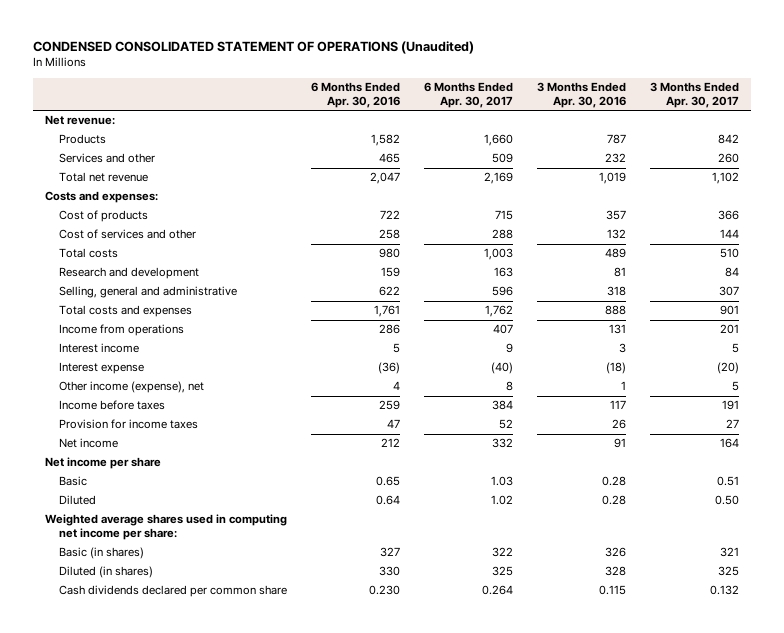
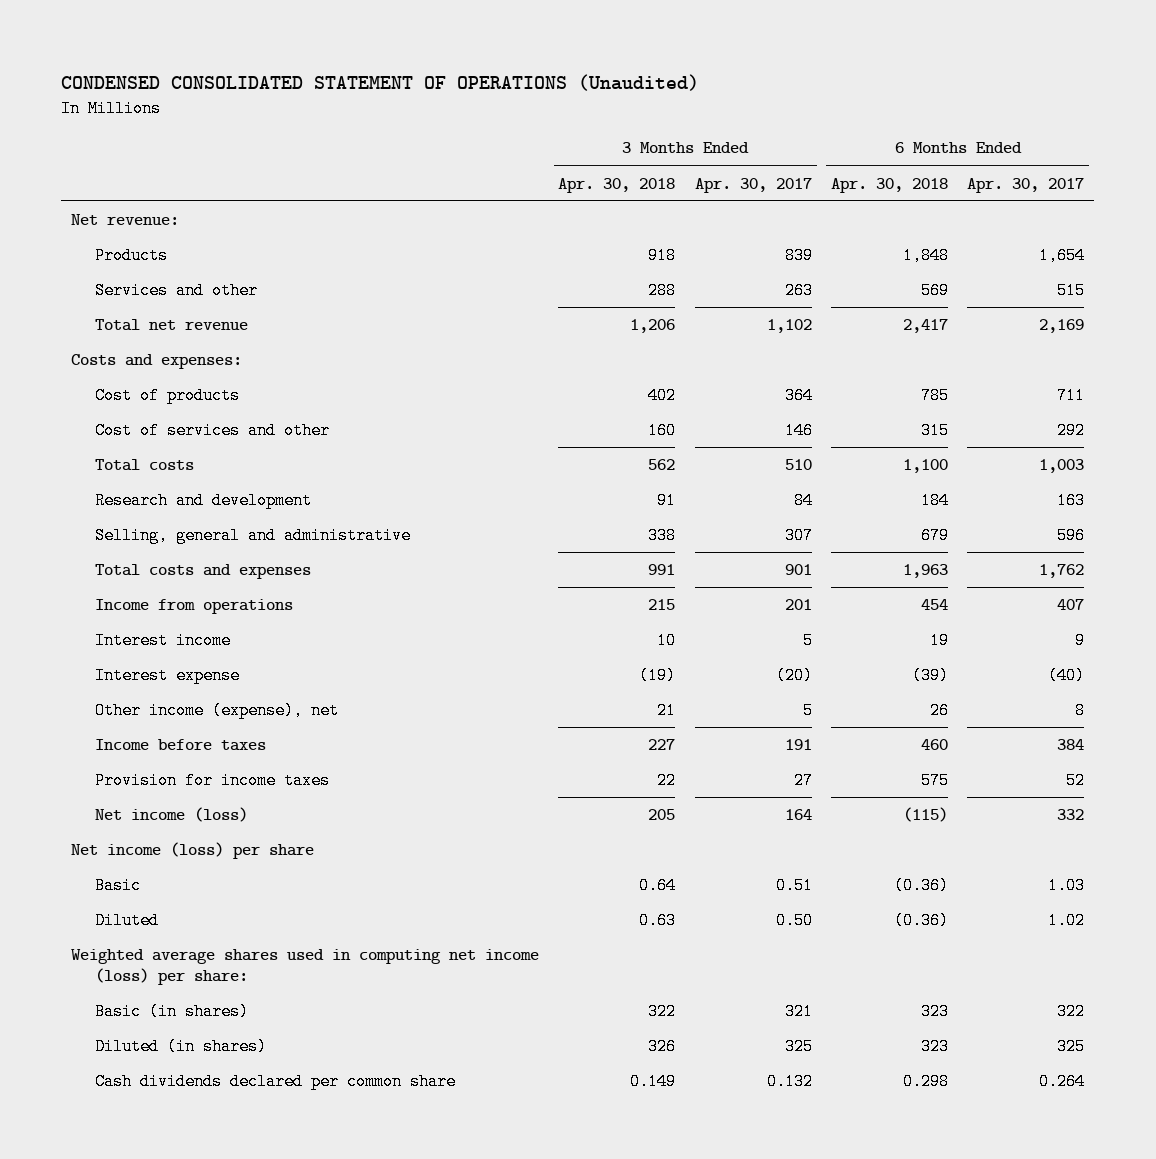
[311,81,401,108] 6 Months Ended Apr. 30, 2016 -> none
[537,81,627,108] 3 Months Ended Apr. 30, 2016 -> none
none -> [558,177,676,193] Apr. 30, 2018
none -> [831,177,949,193] Apr. 30, 2018
[484,134,514,147] 1,660 -> [1039,247,1086,265] 1,654
[718,134,740,145] 842 -> [784,247,813,265] 839
[492,153,514,164] 509 -> [1057,282,1086,300] 515
[718,153,740,164] 260 -> [784,282,813,300] 263
[495,210,514,221] 715 -> [1057,387,1086,405] 711
[718,210,740,221] 366 -> [784,387,813,405] 364
[492,229,514,240] 288 -> [1057,422,1086,440] 292
[720,229,740,239] 144 -> [784,422,813,440] 146
[59,438,119,449] Net income -> [94,807,248,823] Net income (loss)
[45,457,162,470] Net income per share -> [71,842,315,860] Net income (loss) per share
[45,514,288,541] Weighted average shares used in computing net income per share: -> [71,949,540,986] Weighted average shares used in computing net income (loss) per share:

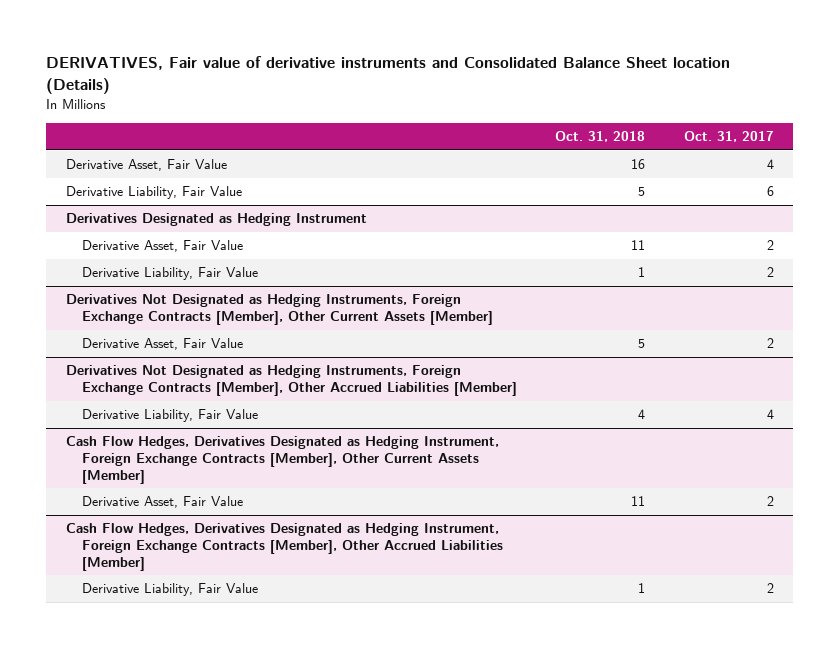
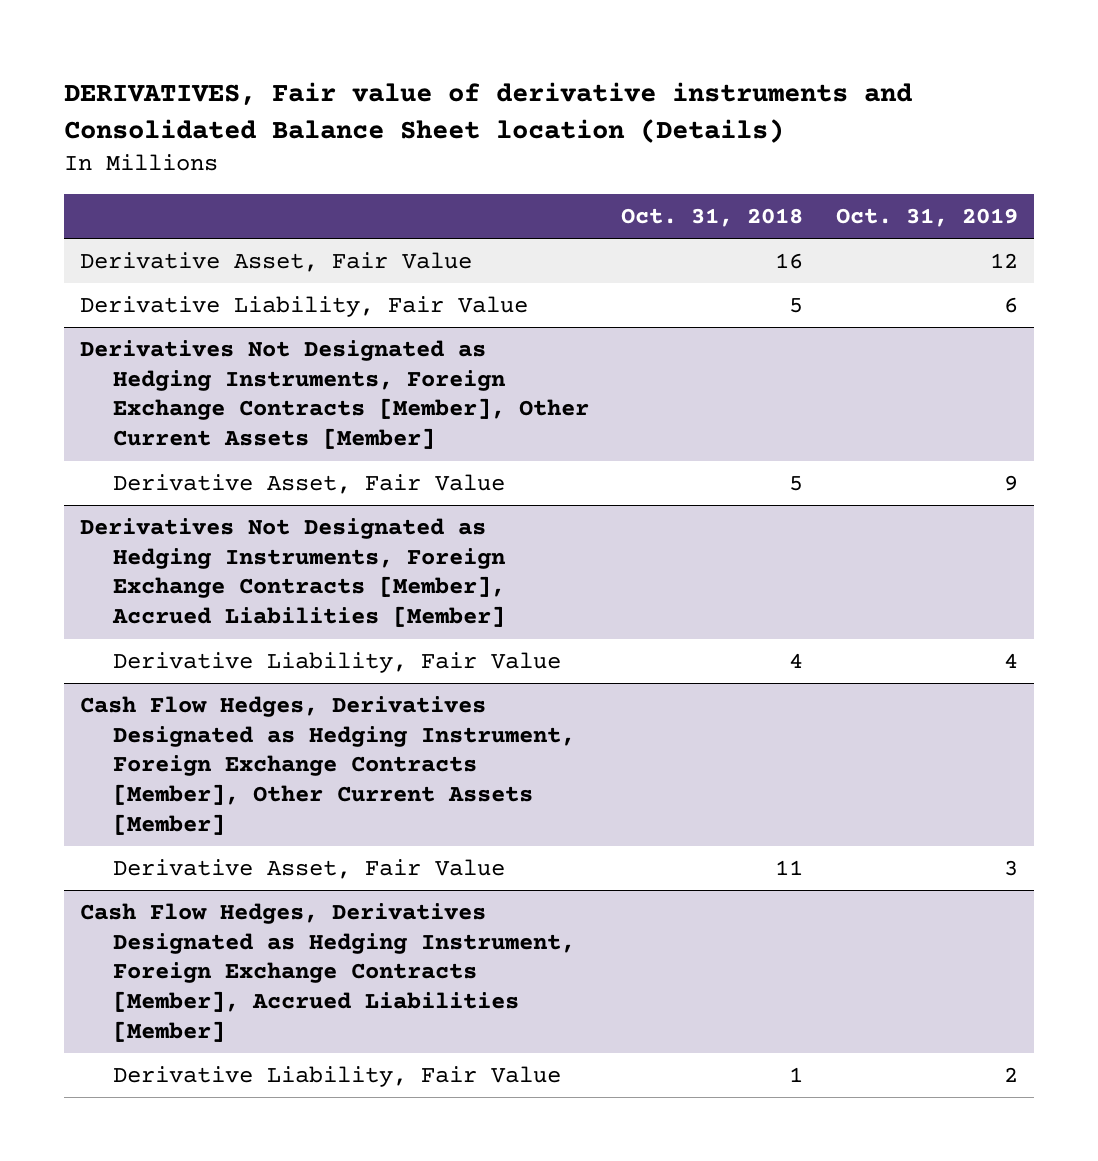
[684,131,775,143] Oct. 31, 2017 -> none
none -> [835,207,1018,227] Oct. 31, 2019
[65,213,367,227] Derivatives Designated as Hedging Instrument -> none
[81,240,243,253] Derivative Asset, Fair Value -> none
[81,267,258,281] Derivative Liability, Fair Value -> none
[65,365,517,397] Derivatives Not Designated as Hedging Instruments, Foreign Exchange Contracts [Member], Other Accrued Liabilities [Member] -> [80,518,507,628] Derivatives Not Designated as Hedging Instruments, Foreign Exchange Contracts [Member], Accrued Liabilities [Member]
[65,523,503,571] Cash Flow Hedges, Derivatives Designated as Hedging Instrument, Foreign Exchange Contracts [Member], Other Accrued Liabilities [Member] -> [80,903,576,1042] Cash Flow Hedges, Derivatives Designated as Hedging Instrument, Foreign Exchange Contracts [Member], Accrued Liabilities [Member]

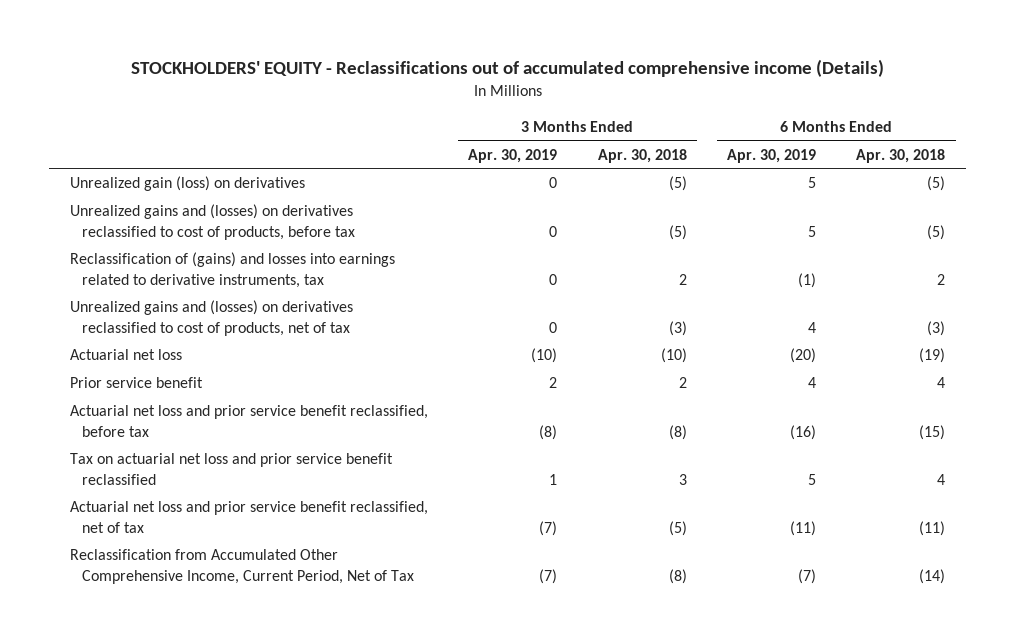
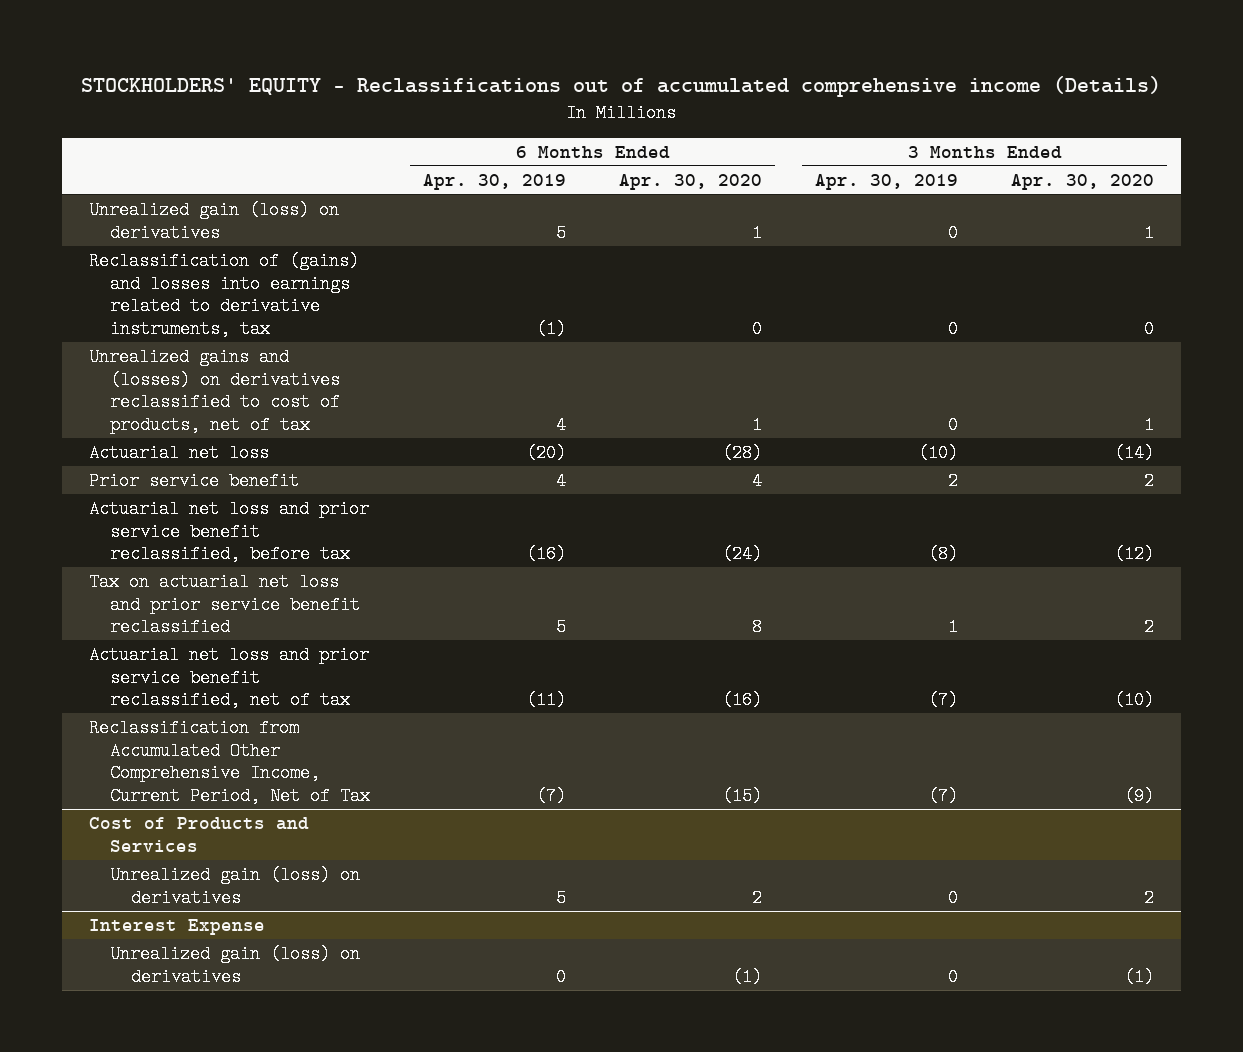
[597,148,687,163] Apr. 30, 2018 -> none
[856,148,946,163] Apr. 30, 2018 -> none
none -> [619,173,763,190] Apr. 30, 2020
none -> [1011,173,1155,190] Apr. 30, 2020
[69,204,355,240] Unrealized gains and (losses) on derivatives reclassified to cost of products, before tax -> none
none -> [88,816,309,852] Cost of Products and Services
none -> [110,865,361,907] Unrealized gain (loss) on derivatives
none -> [88,918,265,935] Interest Expense
none -> [110,944,361,986] Unrealized gain (loss) on derivatives

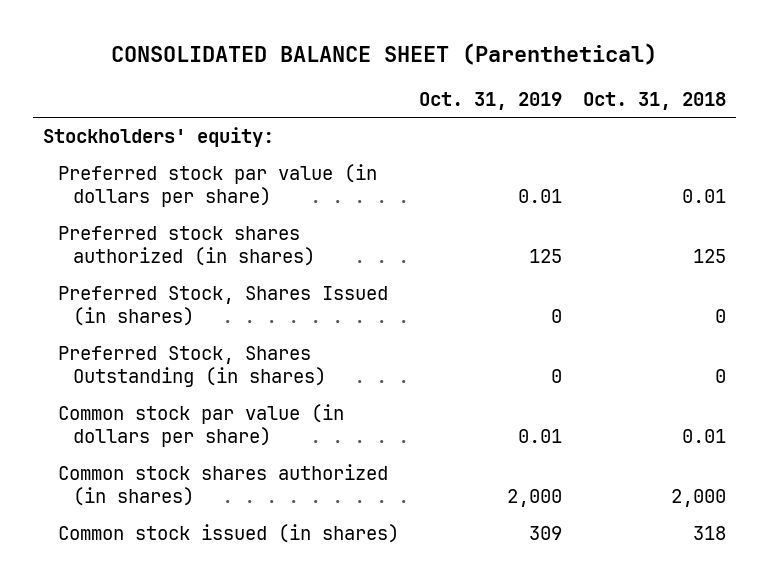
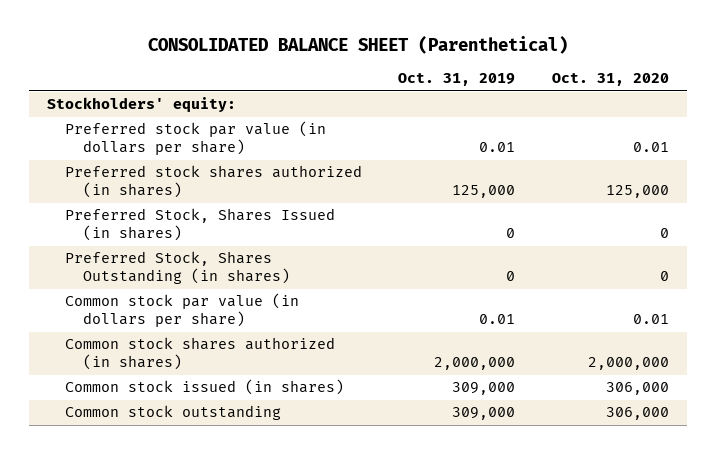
[582,91,726,110] Oct. 31, 2018 -> none
none -> [551,73,669,87] Oct. 31, 2020
[529,249,563,264] 125 -> [452,185,516,199] 125,000
[507,489,563,508] 2,000 -> [434,357,516,371] 2,000,000
[529,526,563,541] 309 -> [452,382,516,396] 309,000
none -> [64,405,281,421] Common stock outstanding

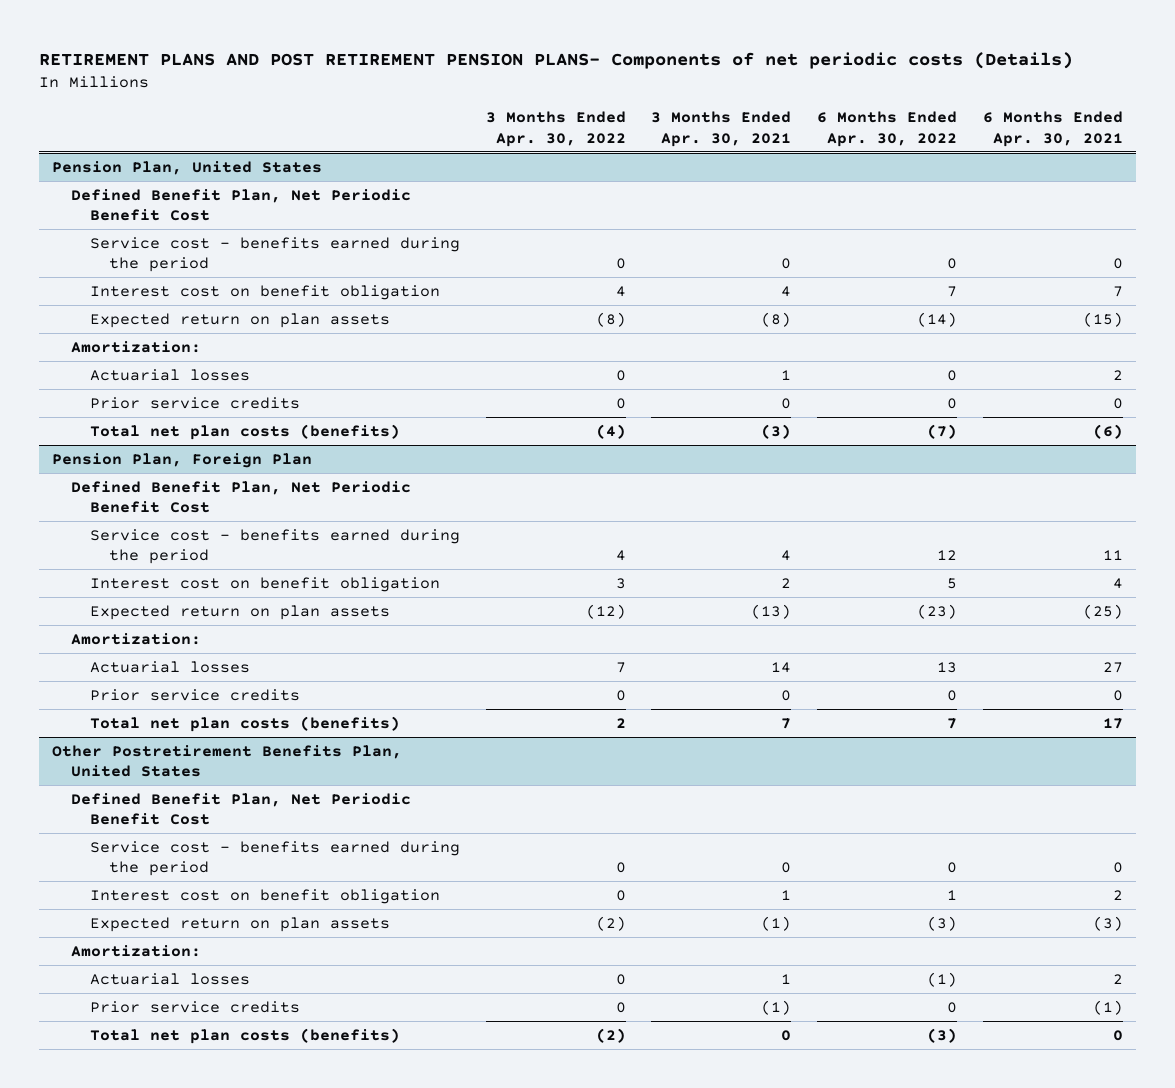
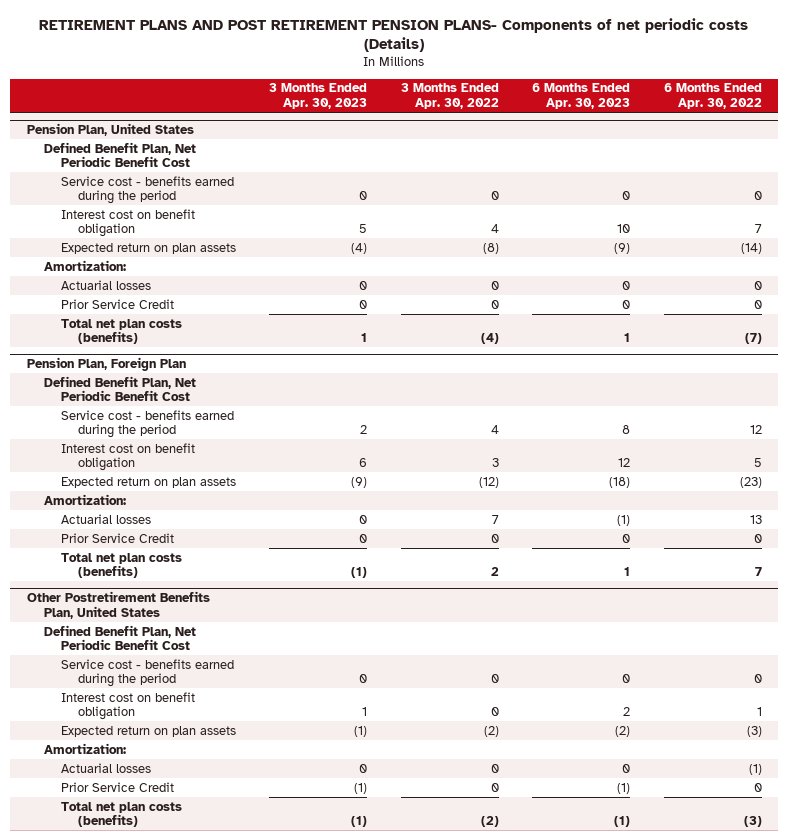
[651,111,792,147] 3 Months Ended Apr. 30, 2021 -> none
[982,111,1123,147] 6 Months Ended Apr. 30, 2021 -> none
none -> [269,83,368,110] 3 Months Ended Apr. 30, 2023
none -> [532,83,631,110] 6 Months Ended Apr. 30, 2023
[90,396,301,409] Prior service credits -> [60,298,174,309] Prior Service Credit
[90,688,301,701] Prior service credits -> [60,532,174,543] Prior Service Credit
[90,1000,301,1013] Prior service credits -> [60,781,174,792] Prior Service Credit

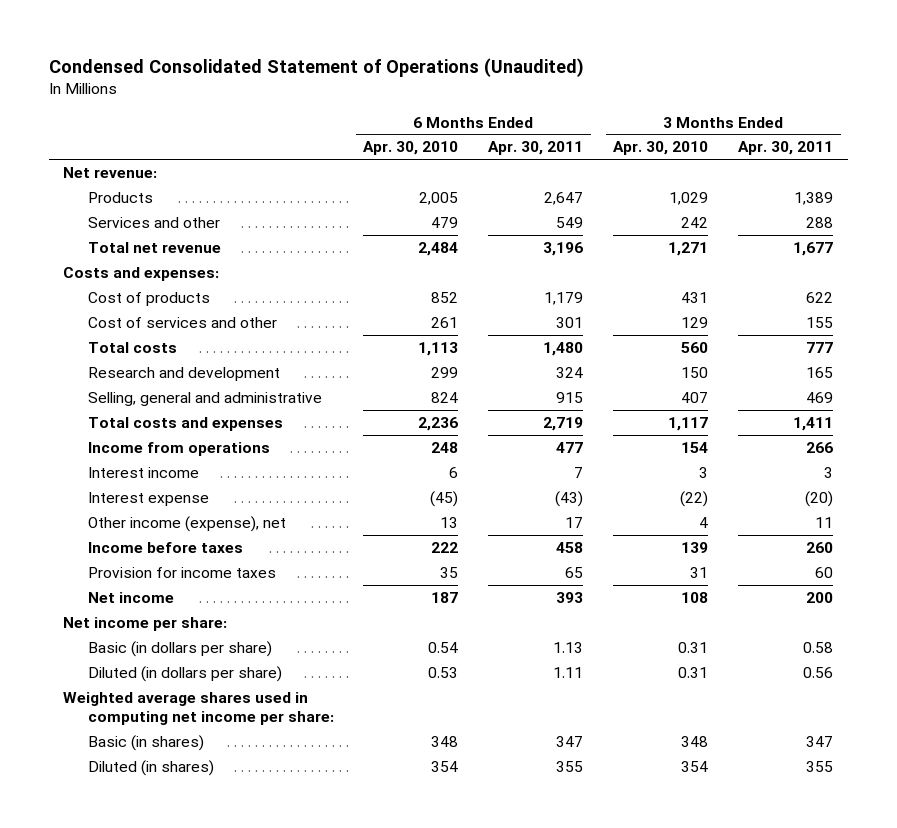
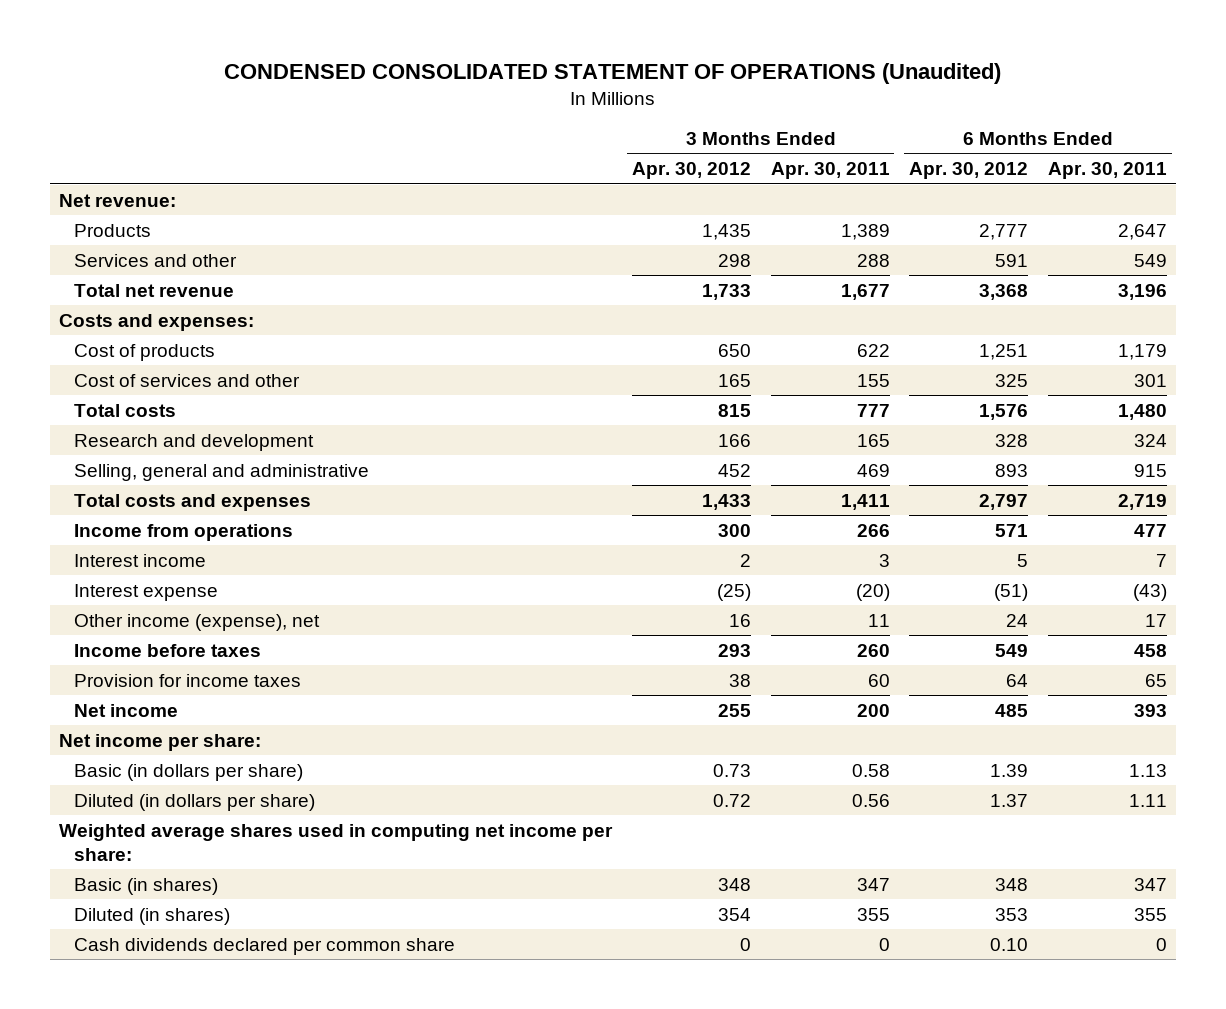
[48,57,584,77] Condensed Consolidated Statement of Operations (Unaudited) -> [224,63,1002,85] CONDENSED CONSOLIDATED STATEMENT OF OPERATIONS (Unaudited)
[363,141,459,156] Apr. 30, 2010 -> none
[613,141,709,156] Apr. 30, 2010 -> none
none -> [631,162,751,180] Apr. 30, 2012
none -> [909,162,1029,180] Apr. 30, 2012
none -> [73,937,455,955] Cash dividends declared per common share

